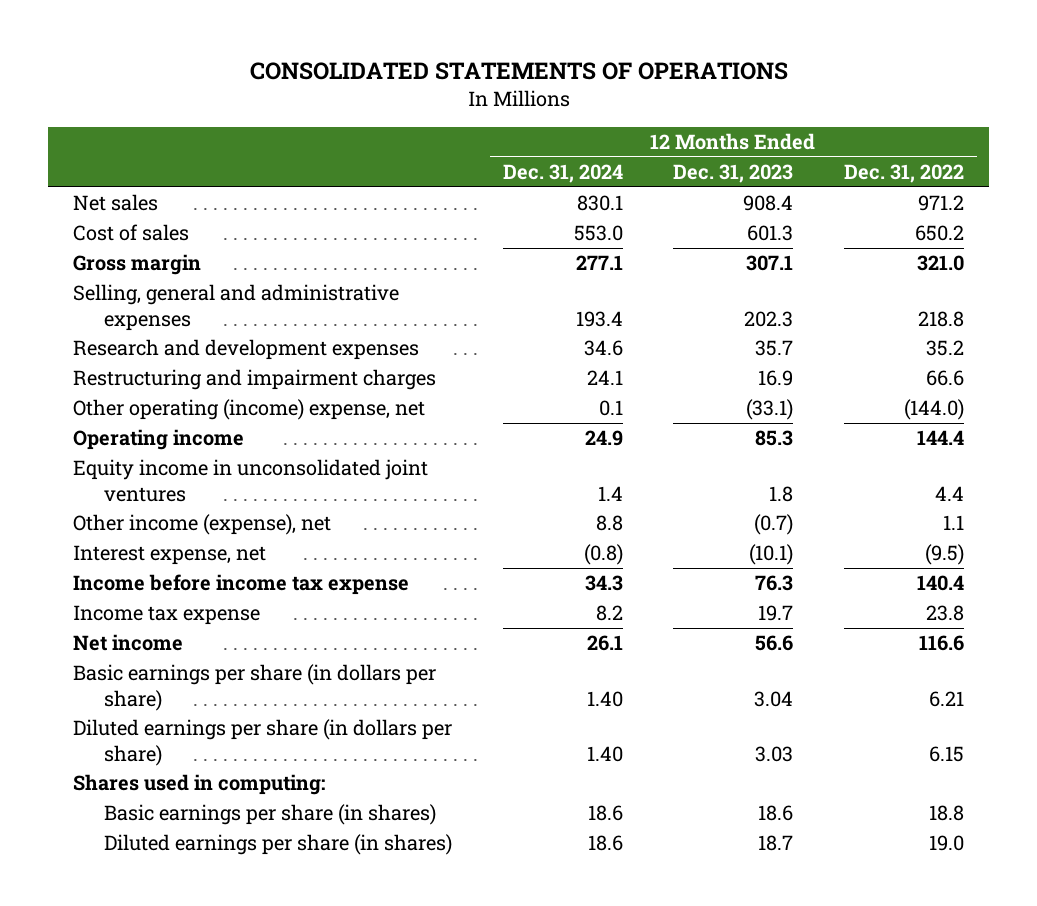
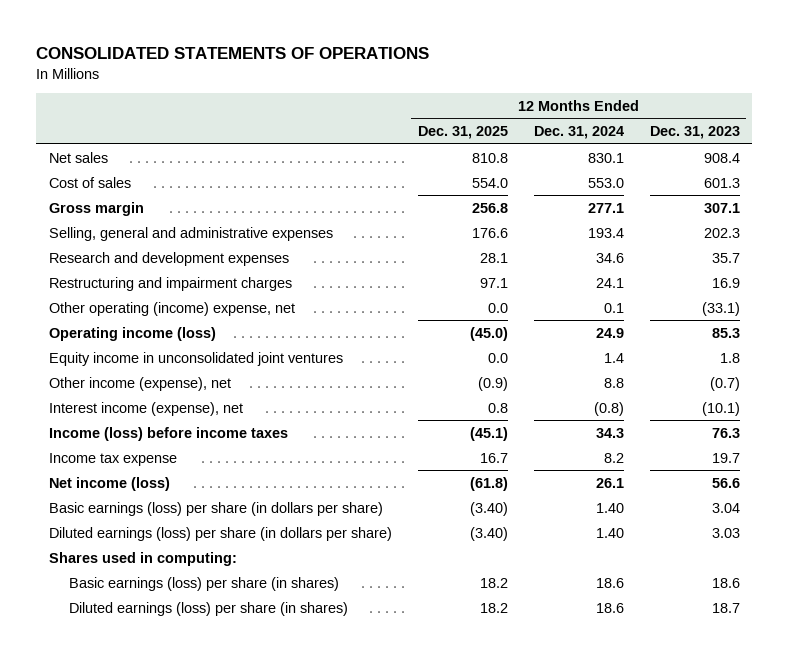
[843,163,964,183] Dec. 31, 2022 -> none
none -> [417,126,508,140] Dec. 31, 2025
[73,429,245,451] Operating income -> [48,326,216,341] Operating income (loss)
[73,545,267,566] Interest expense, net -> [48,401,243,416] Interest income (expense), net
[73,574,410,596] Income before income tax expense -> [48,426,288,441] Income (loss) before income taxes
[73,634,184,652] Net income -> [48,476,170,491] Net income (loss)
[73,664,437,711] Basic earnings per share (in dollars per share) -> [48,501,383,516] Basic earnings (loss) per share (in dollars per share)
[73,719,453,766] Diluted earnings per share (in dollars per share) -> [48,526,392,541] Diluted earnings (loss) per share (in dollars per share)
[104,804,437,826] Basic earnings per share (in shares) -> [69,576,340,591] Basic earnings (loss) per share (in shares)
[104,834,453,856] Diluted earnings per share (in shares) -> [69,601,349,616] Diluted earnings (loss) per share (in shares)

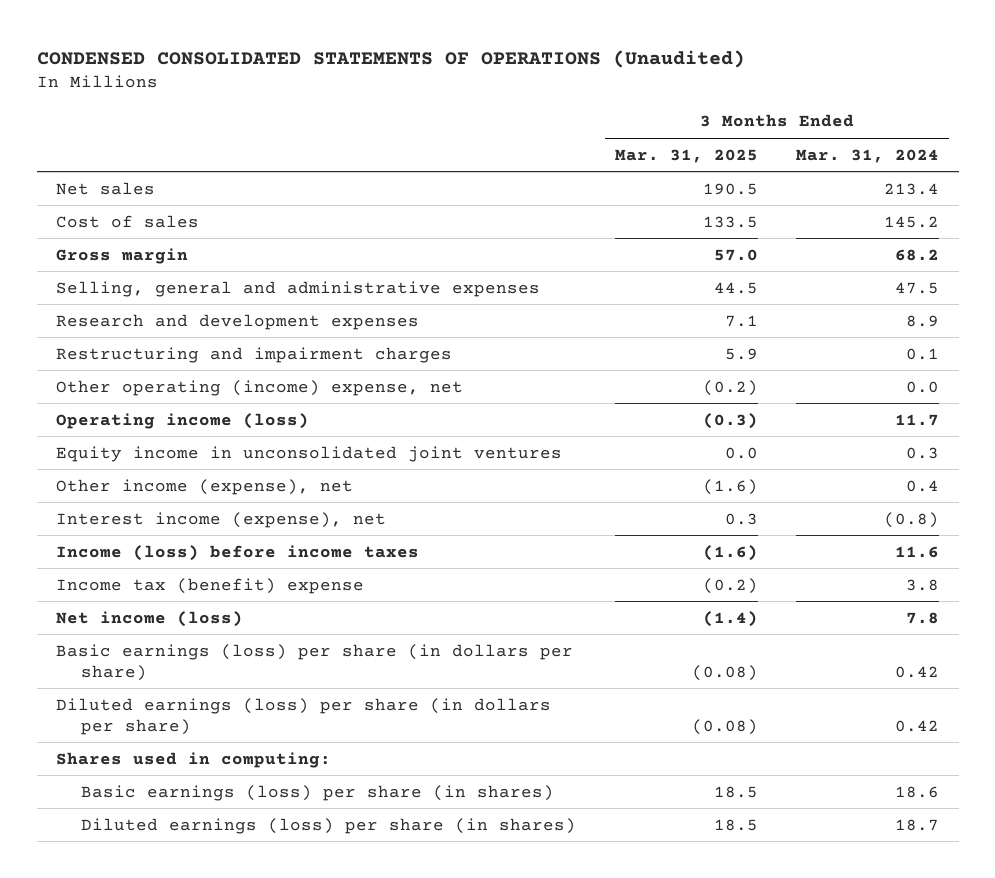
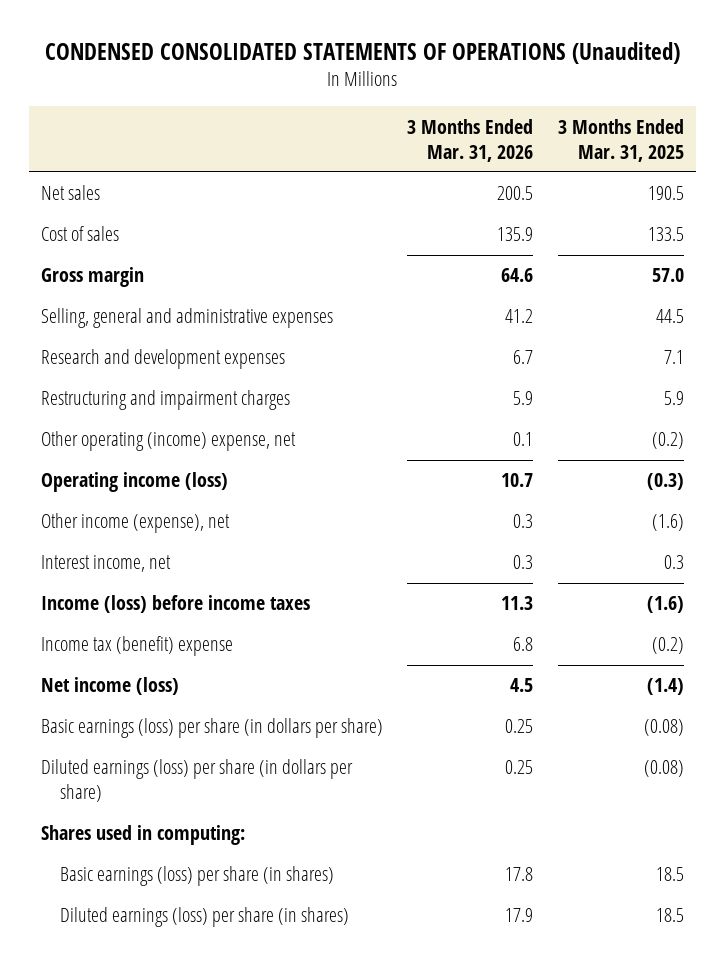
[796,148,940,163] Mar. 31, 2024 -> none
none -> [407,118,534,162] 3 Months Ended Mar. 31, 2026
[56,445,563,462] Equity income in unconsolidated joint ventures -> none
[56,511,387,528] Interest income (expense), net -> [41,555,172,573] Interest income, net

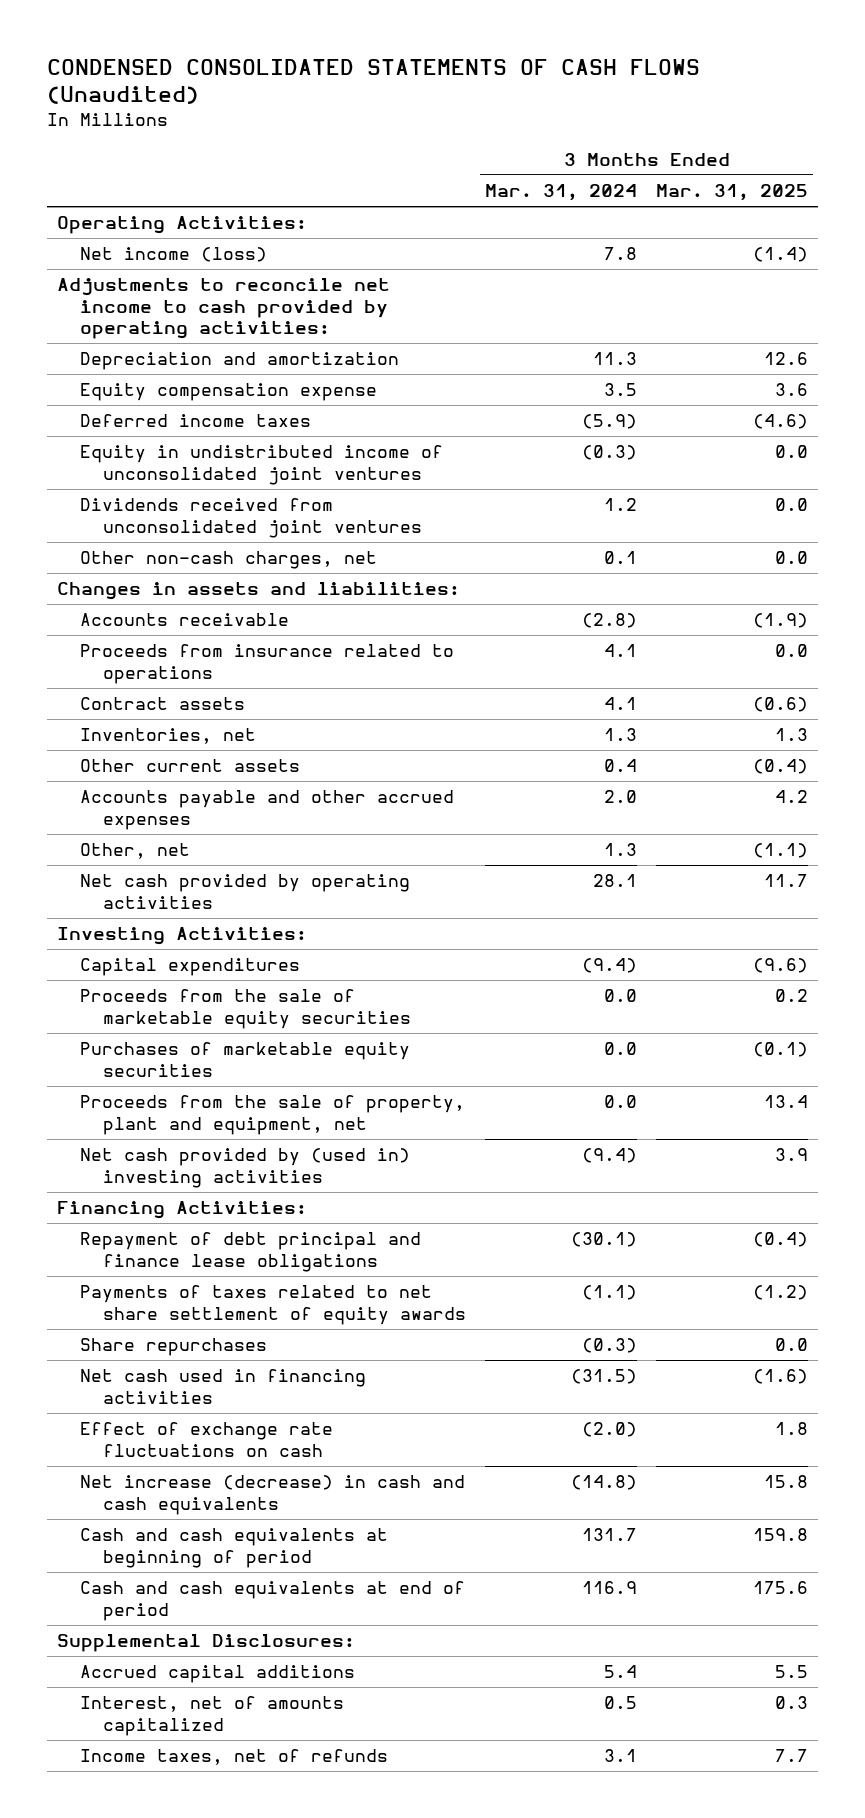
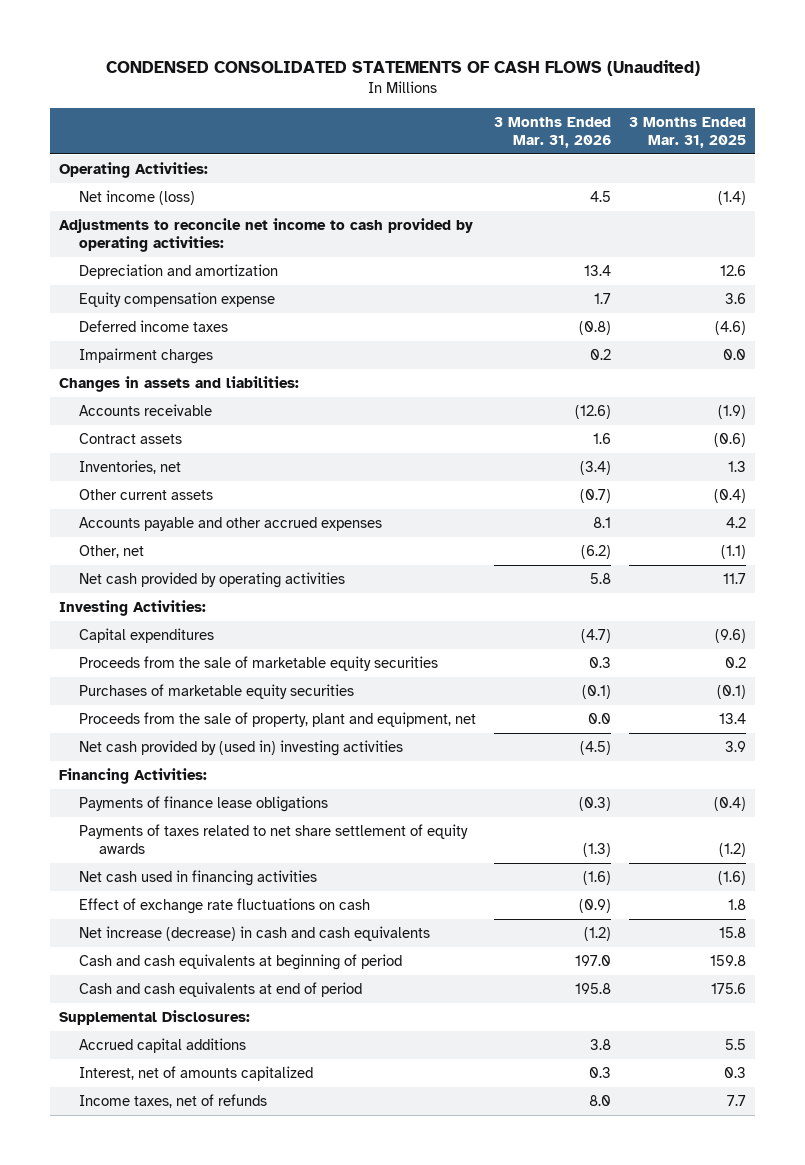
[485,184,638,202] Mar. 31, 2024 -> none
none -> [494,116,612,148] 3 Months Ended Mar. 31, 2026
[79,445,443,485] Equity in undistributed income of unconsolidated joint ventures -> none
[79,498,422,538] Dividends received from unconsolidated joint ventures -> none
[79,551,377,570] Other non-cash charges, net -> none
none -> [79,348,214,365] Impairment charges
[79,644,454,684] Proceeds from insurance related to operations -> none
[79,1232,421,1272] Repayment of debt principal and finance lease obligations -> none
none -> [79,796,329,813] Payments of finance lease obligations
[79,1338,267,1357] Share repurchases -> none

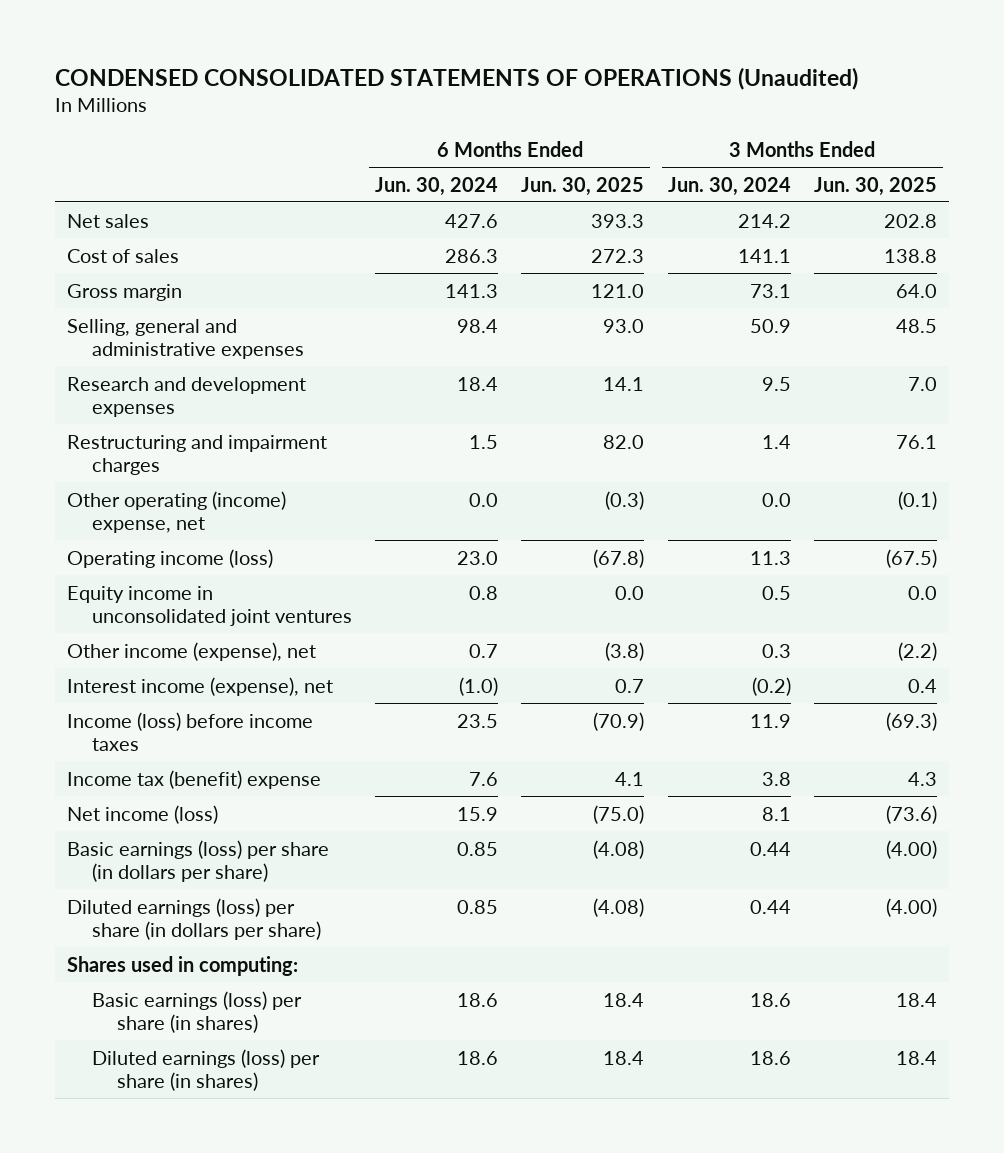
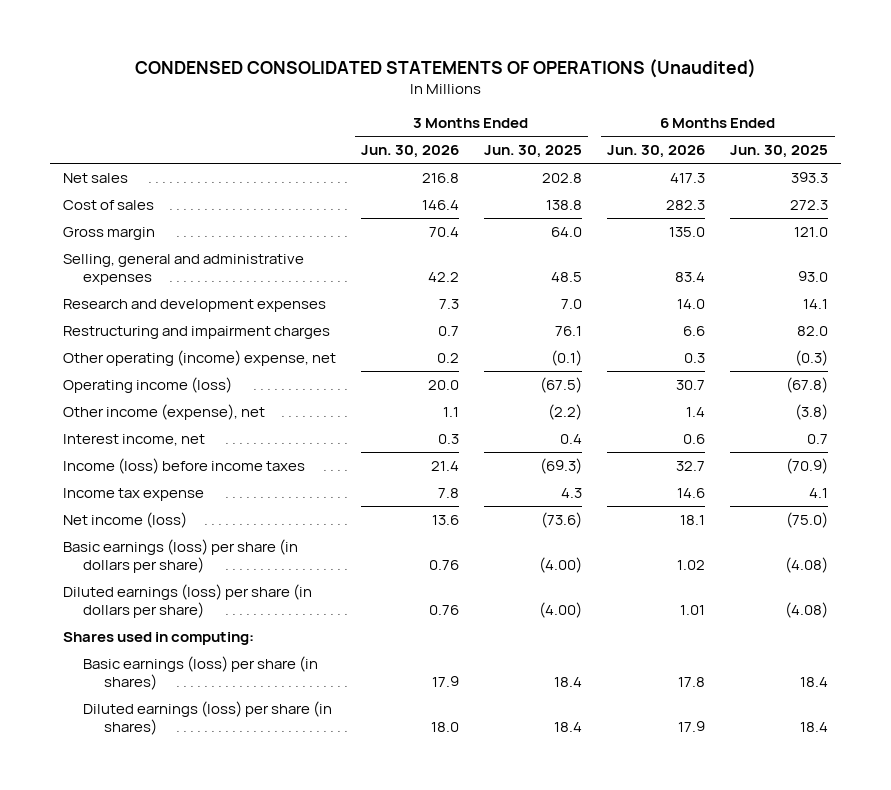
[375,176,499,196] Jun. 30, 2024 -> none
[667,176,791,196] Jun. 30, 2024 -> none
none -> [360,145,459,159] Jun. 30, 2026
none -> [607,145,706,159] Jun. 30, 2026
[66,585,352,626] Equity income in unconsolidated joint ventures -> none
[66,676,333,696] Interest income (expense), net -> [62,434,205,447] Interest income, net
[66,769,321,789] Income tax (benefit) expense -> [62,488,204,502] Income tax expense

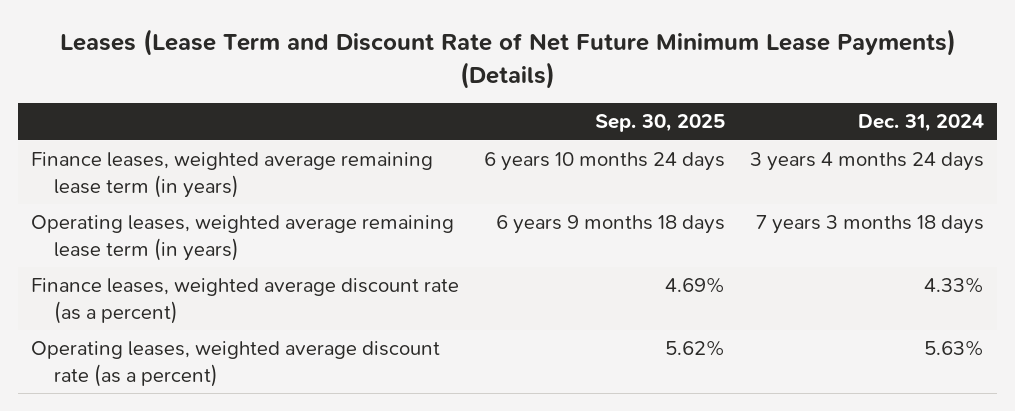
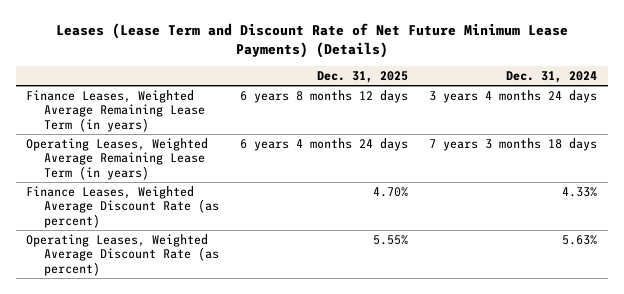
[595,114,726,133] Sep. 30, 2025 -> none
none -> [317,71,409,84] Dec. 31, 2025
[30,152,433,198] Finance leases, weighted average remaining lease term (in years) -> [26,89,206,133] Finance Leases, Weighted Average Remaining Lease Term (in years)
[30,215,454,261] Operating leases, weighted average remaining lease term (in years) -> [26,137,209,181] Operating Leases, Weighted Average Remaining Lease Term (in years)
[30,278,459,324] Finance leases, weighted average discount rate (as a percent) -> [26,185,220,229] Finance Leases, Weighted Average Discount Rate (as percent)
[30,341,440,387] Operating leases, weighted average discount rate (as a percent) -> [26,233,220,277] Operating Leases, Weighted Average Discount Rate (as percent)

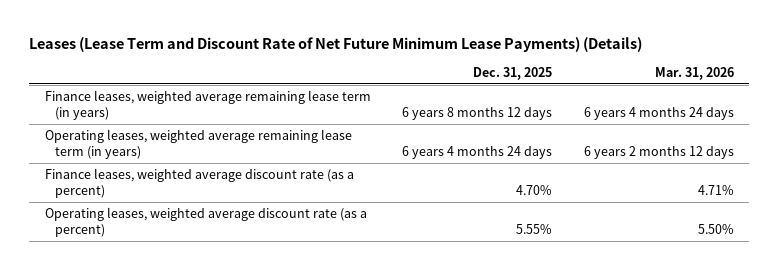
[506,71,598,84] Dec. 31, 2024 -> none
none -> [654,67,734,81] Mar. 31, 2026
[26,89,206,133] Finance Leases, Weighted Average Remaining Lease Term (in years) -> [44,89,371,121] Finance leases, weighted average remaining lease term (in years)
[26,137,209,181] Operating Leases, Weighted Average Remaining Lease Term (in years) -> [44,128,352,160] Operating leases, weighted average remaining lease term (in years)
[26,185,220,229] Finance Leases, Weighted Average Discount Rate (as percent) -> [44,167,354,199] Finance leases, weighted average discount rate (as a percent)
[26,233,220,277] Operating Leases, Weighted Average Discount Rate (as percent) -> [44,206,367,238] Operating leases, weighted average discount rate (as a percent)

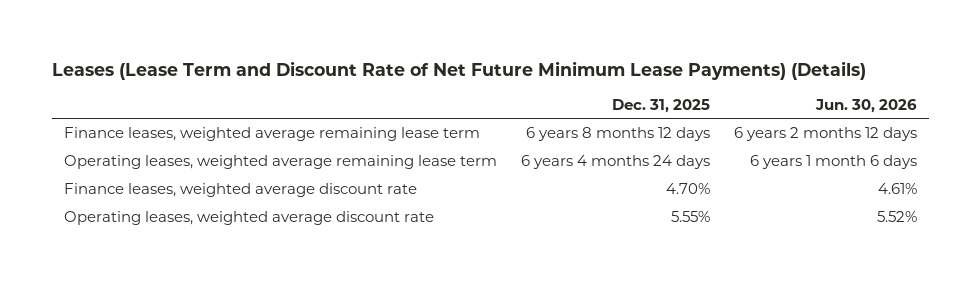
[654,67,734,81] Mar. 31, 2026 -> none
none -> [814,98,917,113] Jun. 30, 2026
[44,89,371,121] Finance leases, weighted average remaining lease term (in years) -> [63,127,480,142] Finance leases, weighted average remaining lease term
[44,128,352,160] Operating leases, weighted average remaining lease term (in years) -> [63,155,497,170] Operating leases, weighted average remaining lease term
[44,167,354,199] Finance leases, weighted average discount rate (as a percent) -> [63,183,417,198] Finance leases, weighted average discount rate
[44,206,367,238] Operating leases, weighted average discount rate (as a percent) -> [63,211,434,226] Operating leases, weighted average discount rate

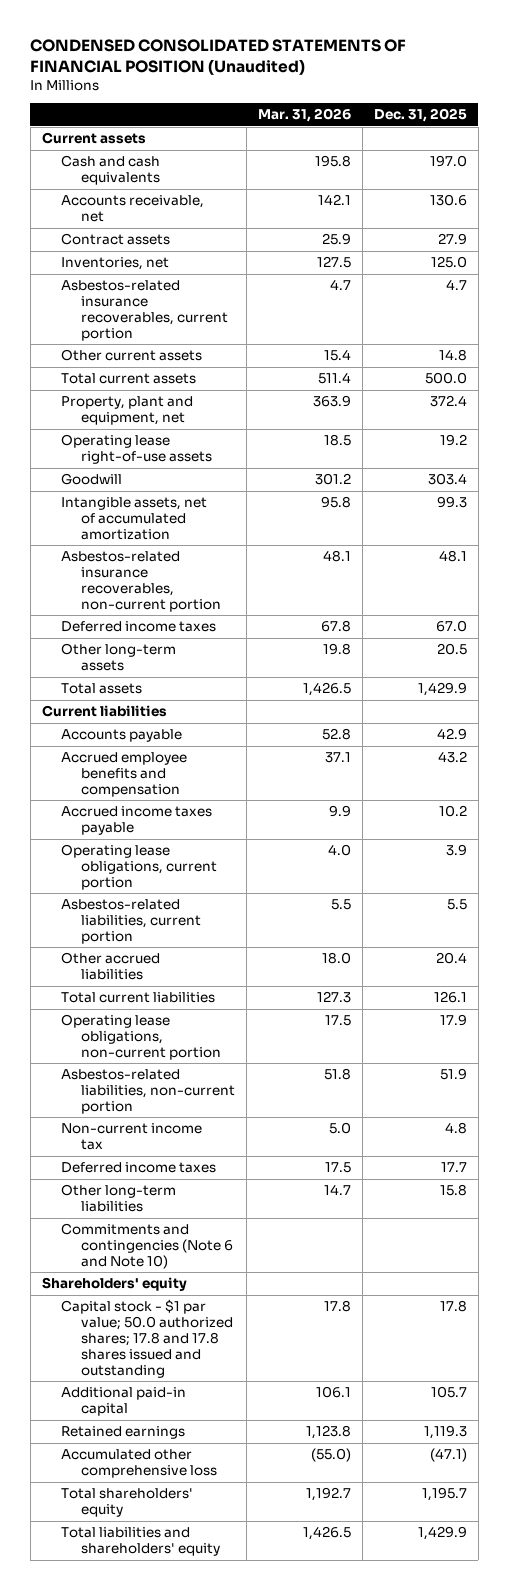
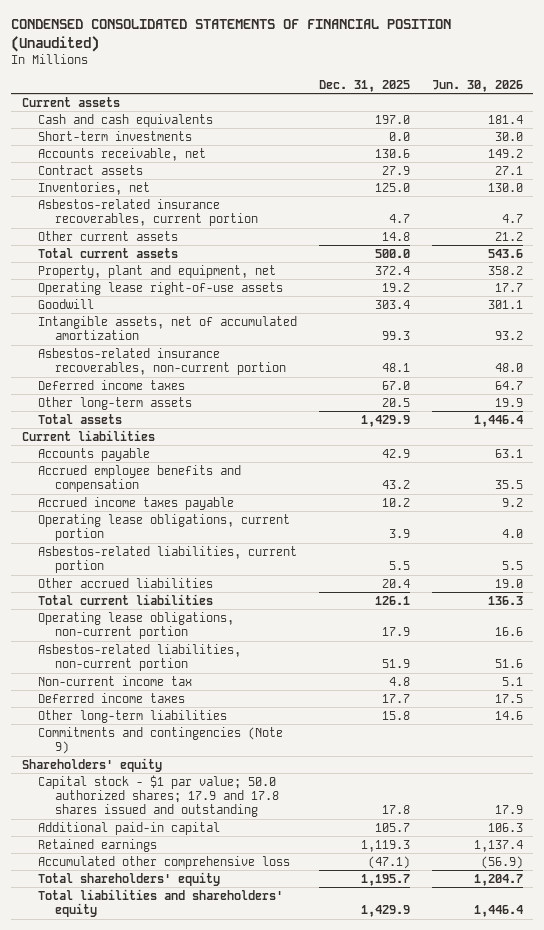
[257,108,351,123] Mar. 31, 2026 -> none
none -> [431,79,523,92] Jun. 30, 2026
none -> [38,130,193,141] Short-term investments
[61,1223,234,1269] Commitments and contingencies (Note 6 and Note 10) -> [38,726,284,755] Commitments and contingencies (Note 9)
[61,1299,234,1378] Capital stock - $1 par value; 50.0 authorized shares; 17.8 and 17.8 shares issued and outstanding -> [38,774,279,818] Capital stock - $1 par value; 50.0 authorized shares; 17.9 and 17.8 shares issued and outstanding

